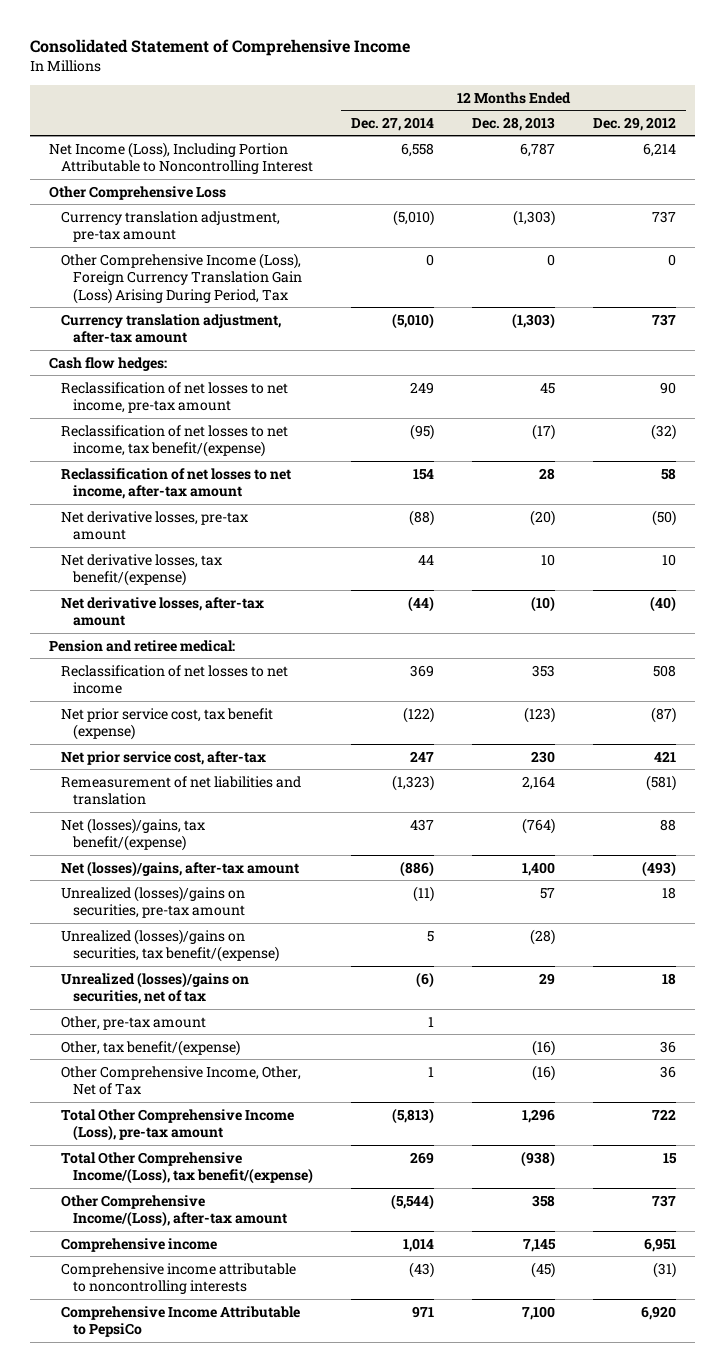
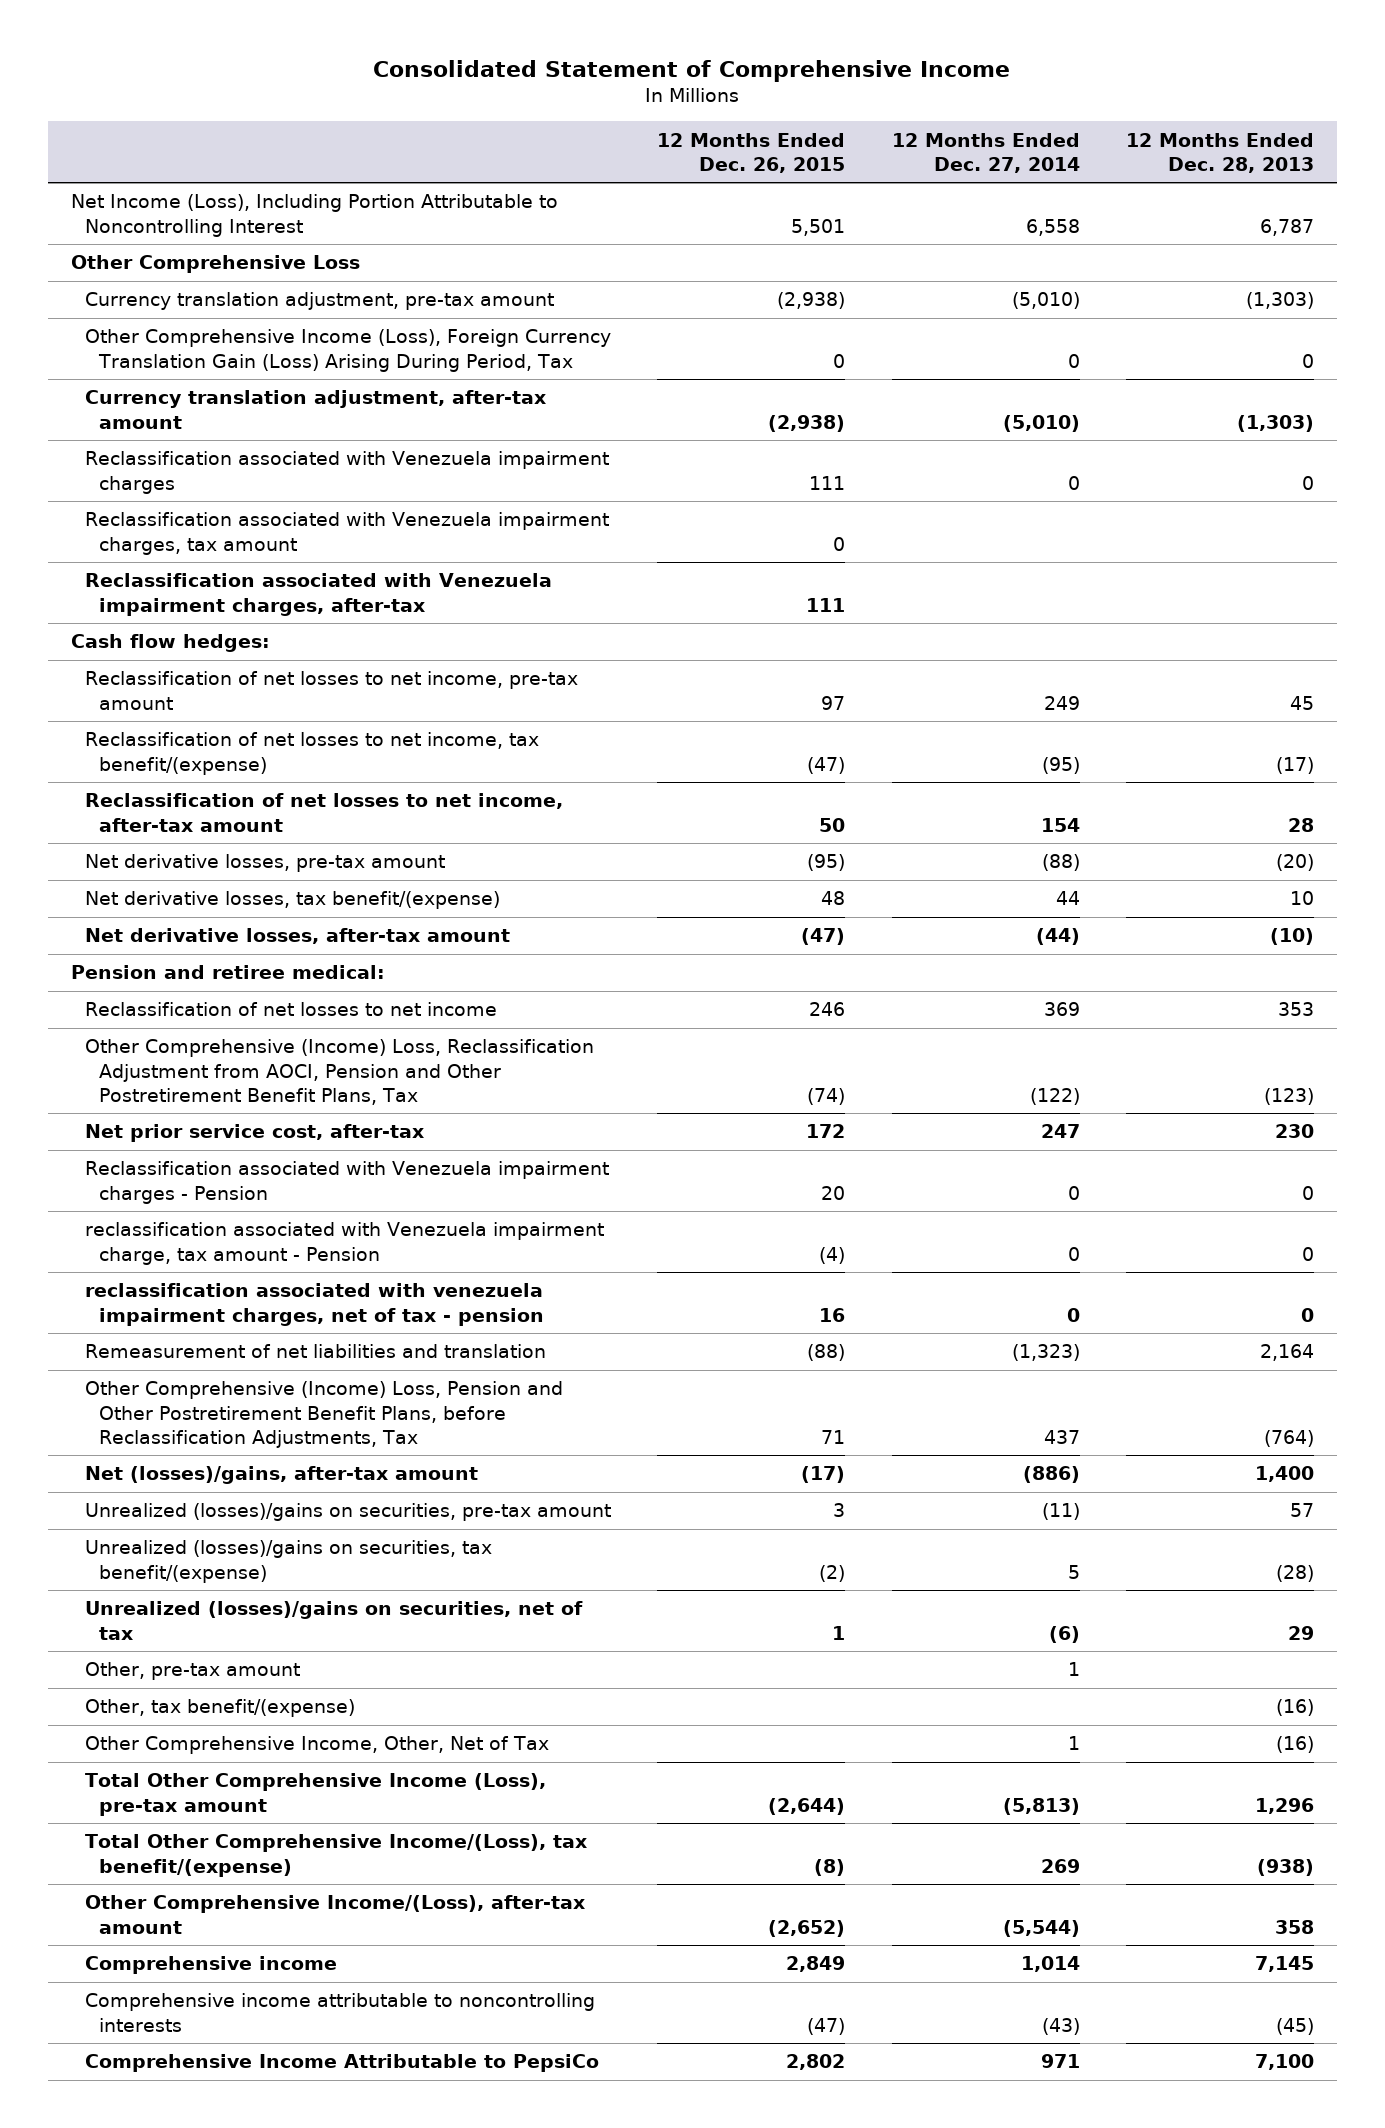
[593,116,677,131] Dec. 29, 2012 -> none
none -> [657,132,846,173] 12 Months Ended Dec. 26, 2015
none -> [85,451,610,494] Reclassification associated with Venezuela impairment charges
none -> [85,512,610,555] Reclassification associated with Venezuela impairment charges, tax amount
none -> [85,573,553,616] Reclassification associated with Venezuela impairment charges, after-tax
[60,707,273,741] Net prior service cost, tax benefit (expense) -> [85,1039,595,1105] Other Comprehensive (Income) Loss, Reclassification Adjustment from AOCI, Pension and Other Postretirement Benefit Plans, Tax
none -> [85,1161,610,1204] Reclassification associated with Venezuela impairment charges - Pension
none -> [85,1222,605,1265] reclassification associated with Venezuela impairment charge, tax amount - Pension
none -> [85,1283,545,1326] reclassification associated with venezuela impairment charges, net of tax - pension
[60,817,205,852] Net (losses)/gains, tax benefit/(expense) -> [85,1381,564,1448] Other Comprehensive (Income) Loss, Pension and Other Postretirement Benefit Plans, before Reclassification Adjustments, Tax

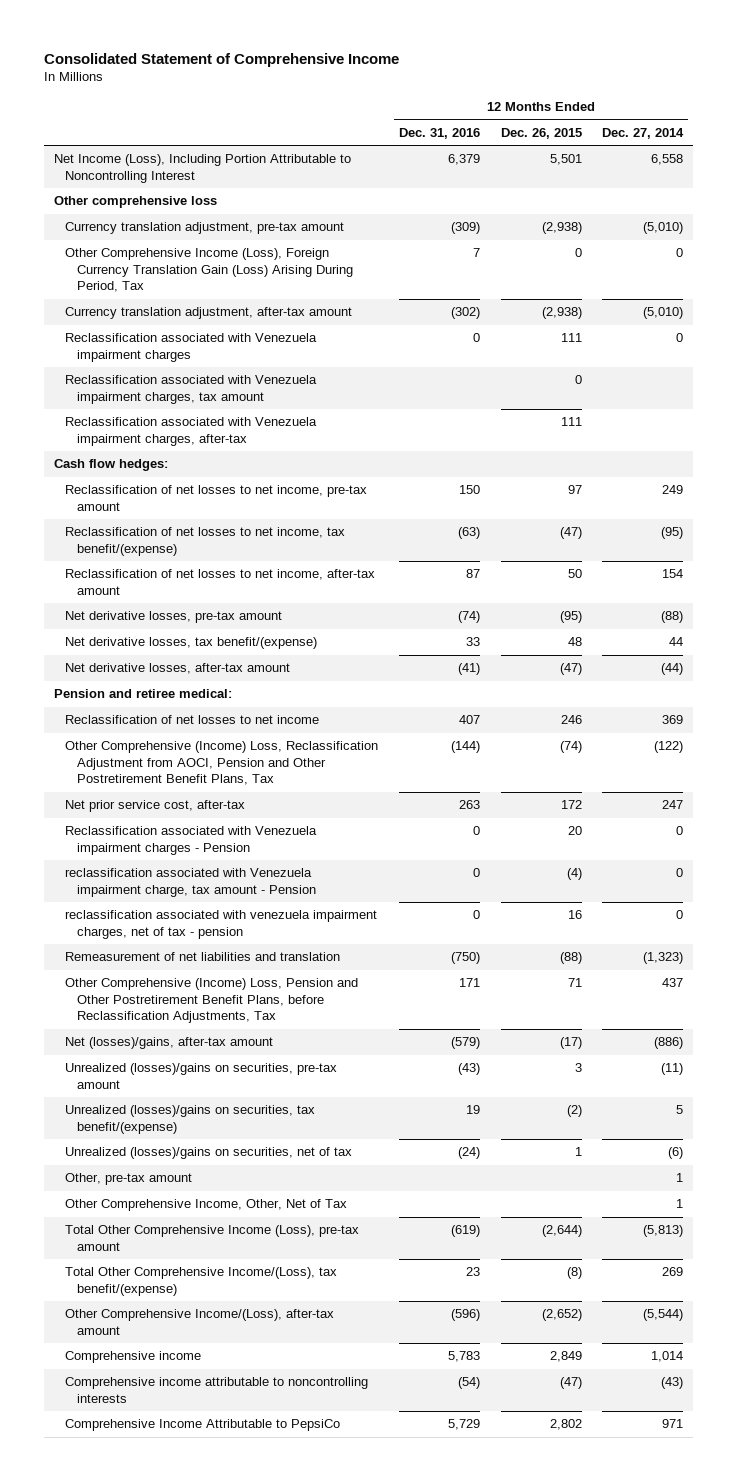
[1125,132,1314,173] 12 Months Ended Dec. 28, 2013 -> none
none -> [399,128,481,140] Dec. 31, 2016
[70,255,360,274] Other Comprehensive Loss -> [53,196,217,209] Other comprehensive loss
[85,1699,356,1718] Other, tax benefit/(expense) -> none

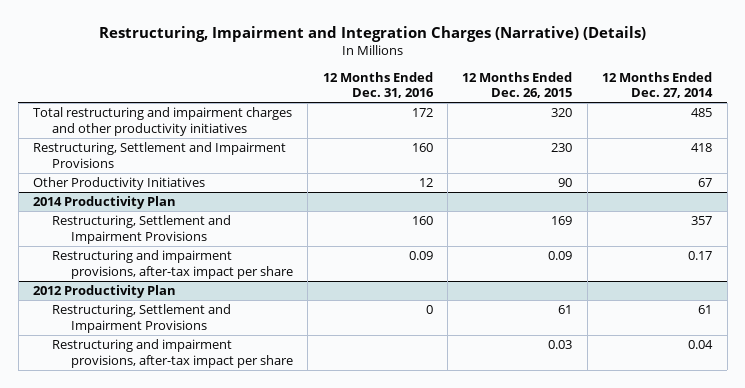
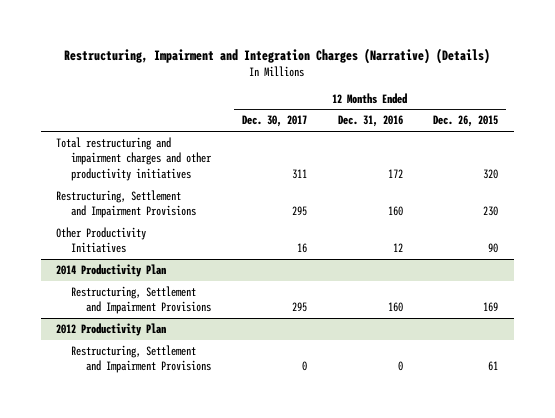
[602,71,714,98] 12 Months Ended Dec. 27, 2014 -> none
none -> [241,115,307,128] Dec. 30, 2017
[51,250,293,279] Restructuring and impairment provisions, after-tax impact per share -> none
[51,339,293,368] Restructuring and impairment provisions, after-tax impact per share -> none

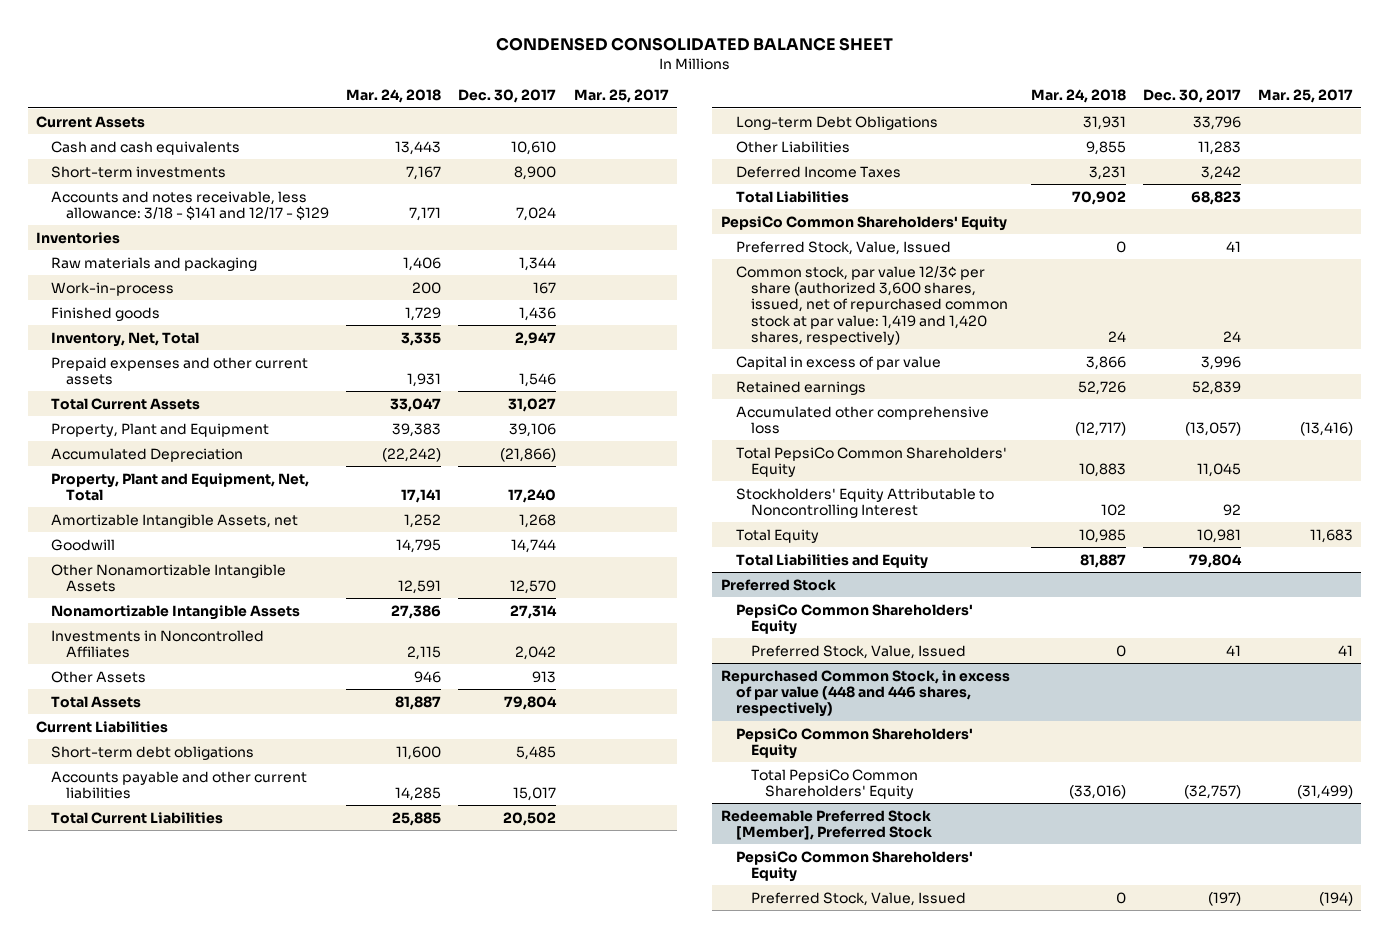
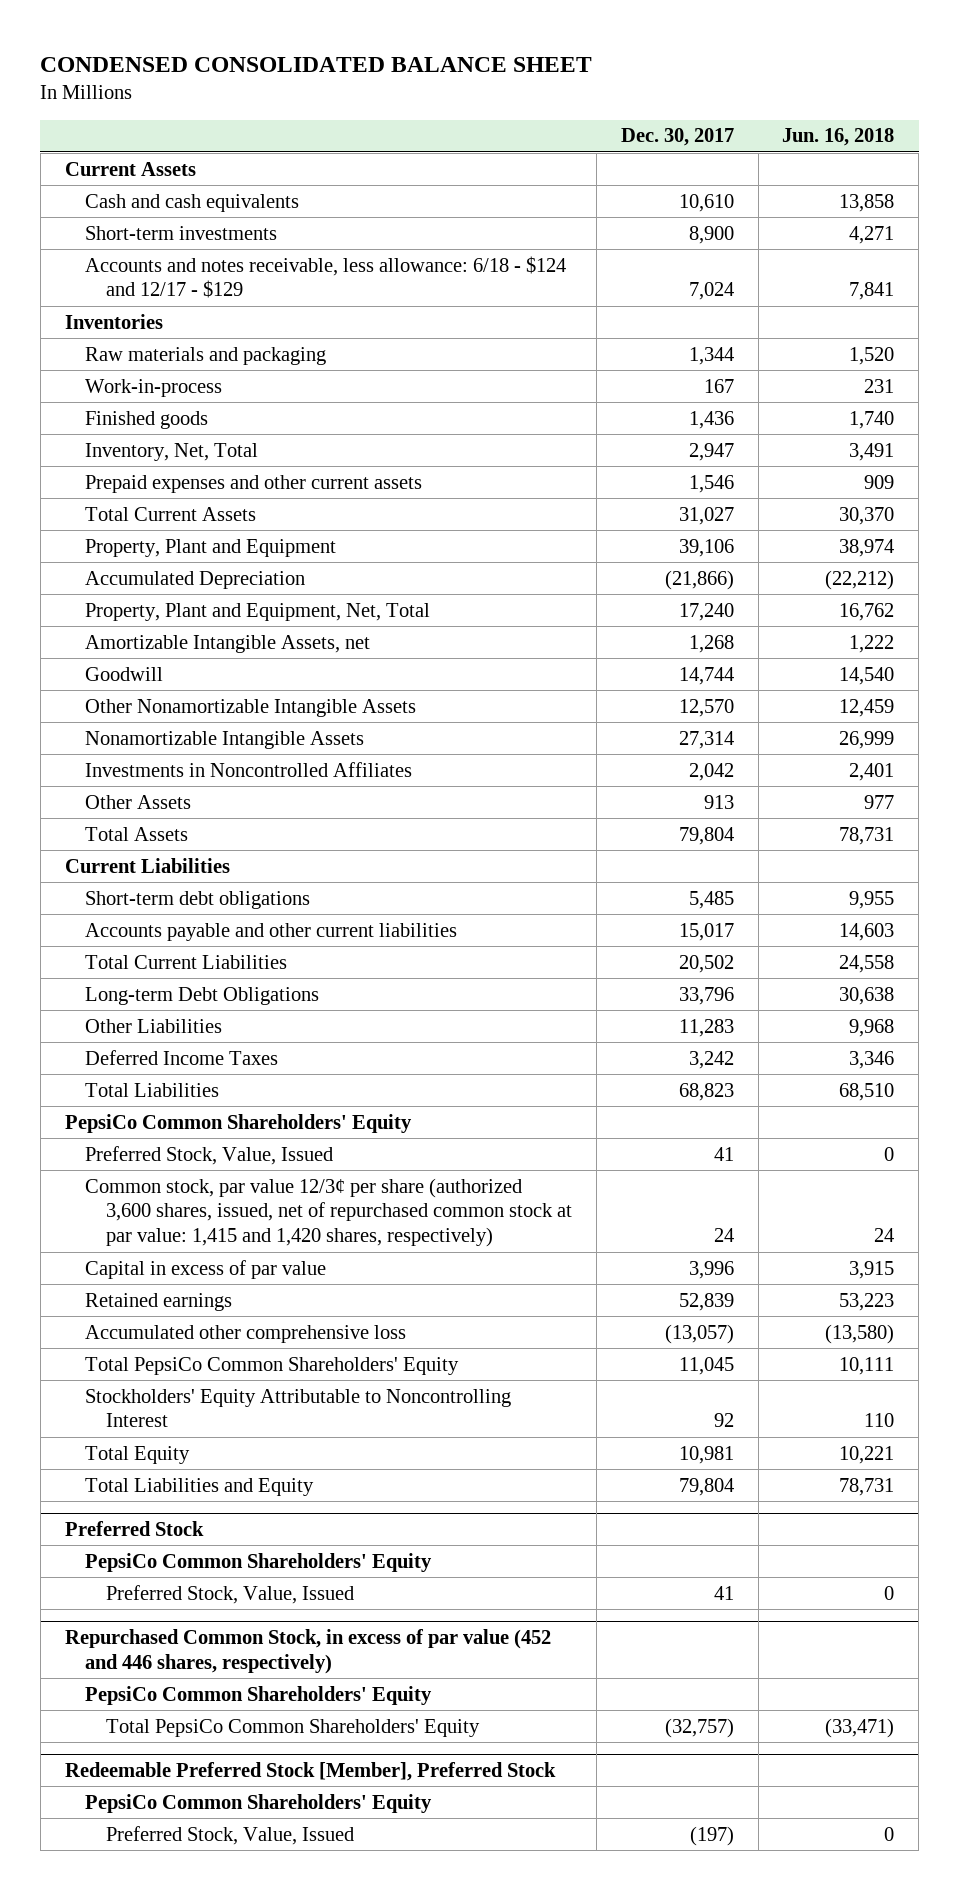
[346,89,442,104] Mar. 24, 2018 -> none
[573,89,669,104] Mar. 25, 2017 -> none
none -> [782,128,895,147] Jun. 16, 2018
[51,190,330,220] Accounts and notes receivable, less allowance: 3/18 - $141 and 12/17 - $129 -> [85,255,567,299] Accounts and notes receivable, less allowance: 6/18 - $124 and 12/17 - $129
[735,265,1008,345] Common stock, par value 12/3¢ per share (authorized 3,600 shares, issued, net of repurchased common stock at par value: 1,419 and 1,420 shares, respectively) -> [85,1177,573,1248] Common stock, par value 12/3¢ per share (authorized 3,600 shares, issued, net of repurchased common stock at par value: 1,415 and 1,420 shares, respectively)
[720,669,1010,718] Repurchased Common Stock, in excess of par value (448 and 446 shares, respectively) -> [64,1628,551,1674] Repurchased Common Stock, in excess of par value (452 and 446 shares, respectively)

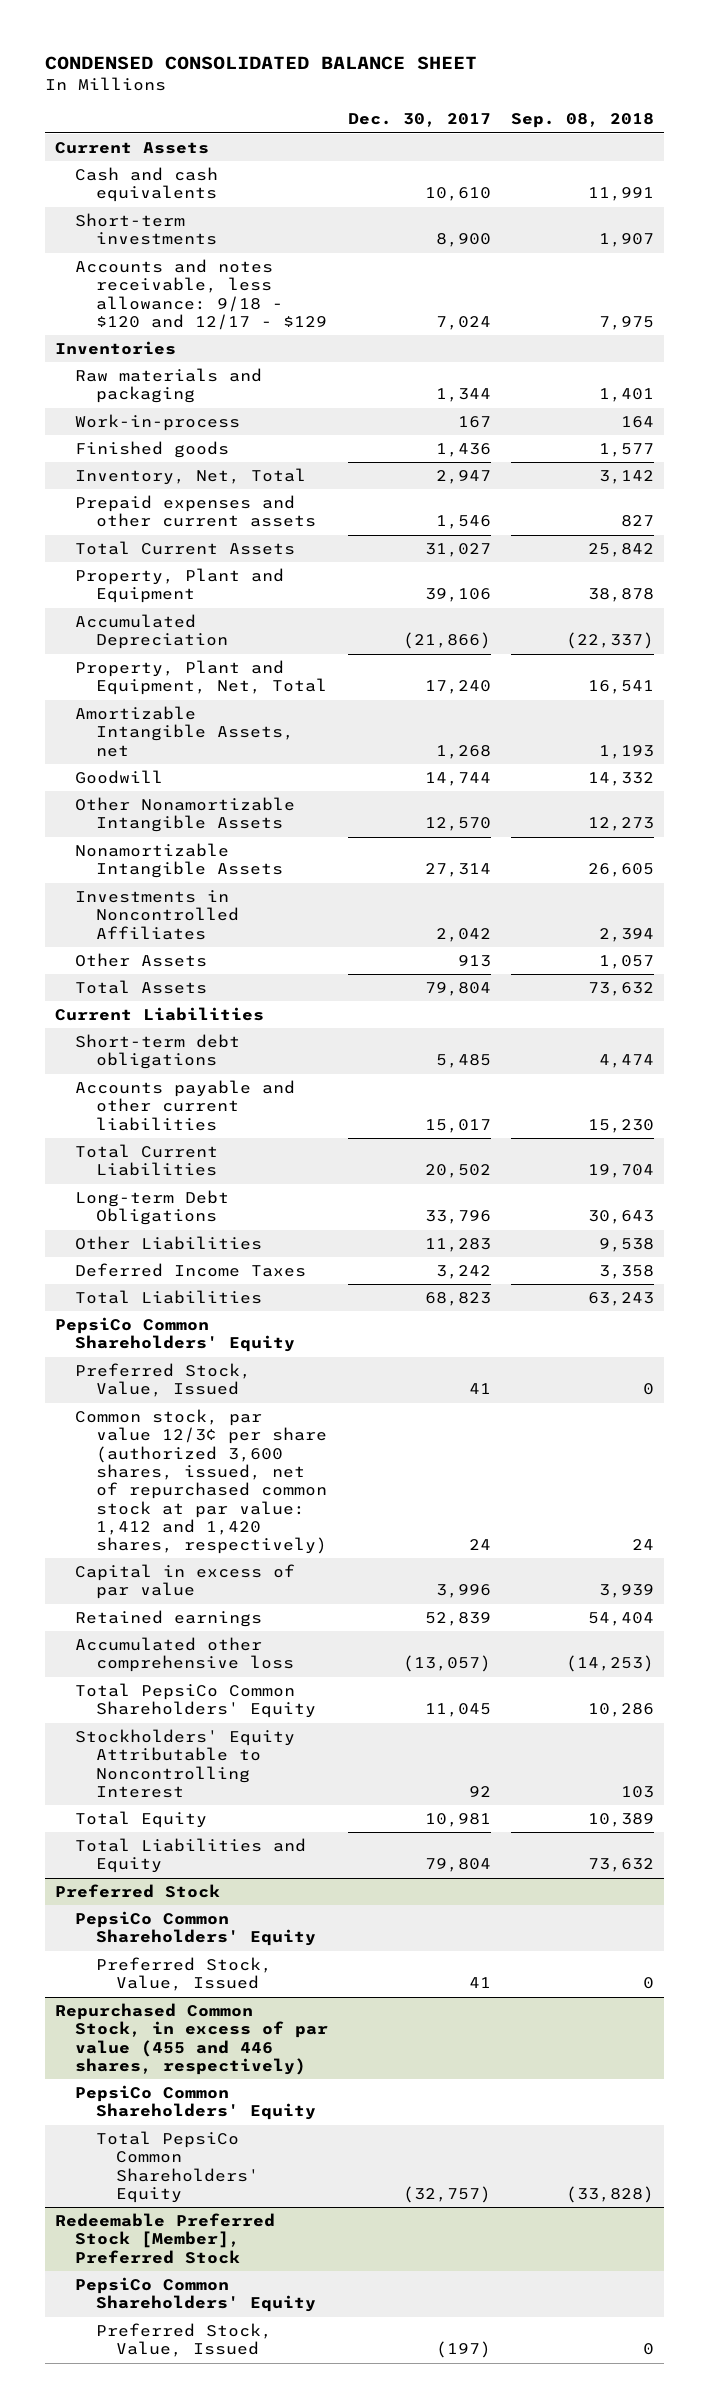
[782,128,895,147] Jun. 16, 2018 -> none
none -> [510,113,654,129] Sep. 08, 2018
[85,255,567,299] Accounts and notes receivable, less allowance: 6/18 - $124 and 12/17 - $129 -> [75,259,327,330] Accounts and notes receivable, less allowance: 9/18 - $120 and 12/17 - $129
[85,1177,573,1248] Common stock, par value 12/3¢ per share (authorized 3,600 shares, issued, net of repurchased common stock at par value: 1,415 and 1,420 shares, respectively) -> [75,1409,327,1555] Common stock, par value 12/3¢ per share (authorized 3,600 shares, issued, net of repurchased common stock at par value: 1,412 and 1,420 shares, respectively)
[64,1628,551,1674] Repurchased Common Stock, in excess of par value (452 and 446 shares, respectively) -> [54,2003,329,2075] Repurchased Common Stock, in excess of par value (455 and 446 shares, respectively)

